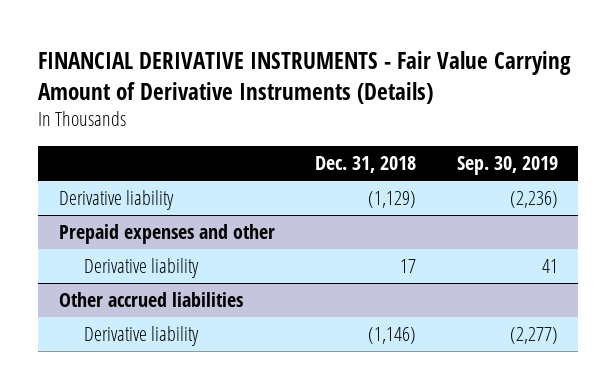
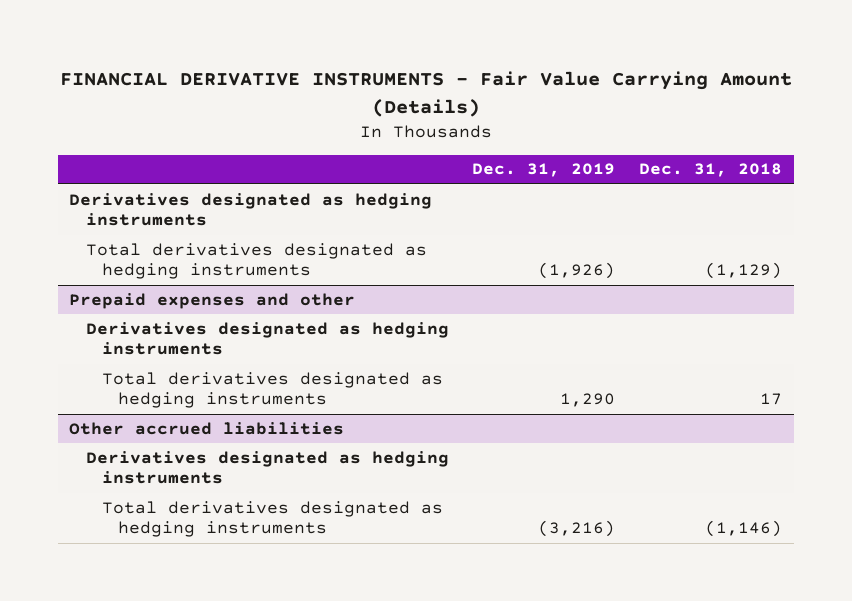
[38,51,572,104] FINANCIAL DERIVATIVE INSTRUMENTS - Fair Value Carrying Amount of Derivative Instruments (Details) -> [59,71,792,117] FINANCIAL DERIVATIVE INSTRUMENTS - Fair Value Carrying Amount (Details)
[456,156,558,176] Sep. 30, 2019 -> none
none -> [472,163,616,178] Dec. 31, 2019
none -> [69,192,433,227] Derivatives designated as hedging instruments
[58,190,174,211] Derivative liability -> [85,242,427,280] Total derivatives designated as hedging instruments
none -> [85,321,449,356] Derivatives designated as hedging instruments
[84,258,200,279] Derivative liability -> [101,371,443,409] Total derivatives designated as hedging instruments
none -> [85,450,449,485] Derivatives designated as hedging instruments
[84,326,200,347] Derivative liability -> [101,500,443,538] Total derivatives designated as hedging instruments

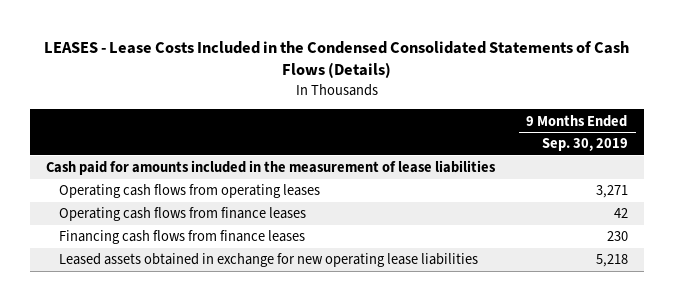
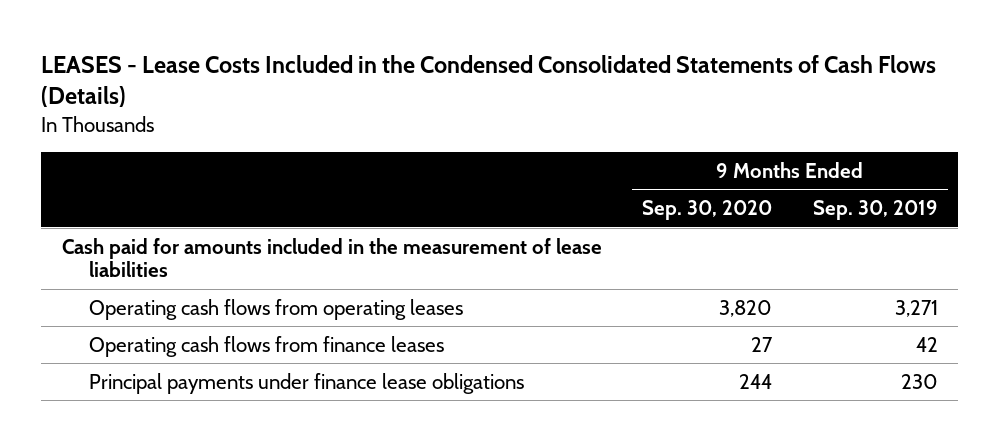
none -> [642,200,773,221] Sep. 30, 2020
[58,253,478,268] Leased assets obtained in exchange for new operating lease liabilities -> none
[58,230,305,245] Financing cash flows from finance leases -> [89,372,525,394] Principal payments under finance lease obligations

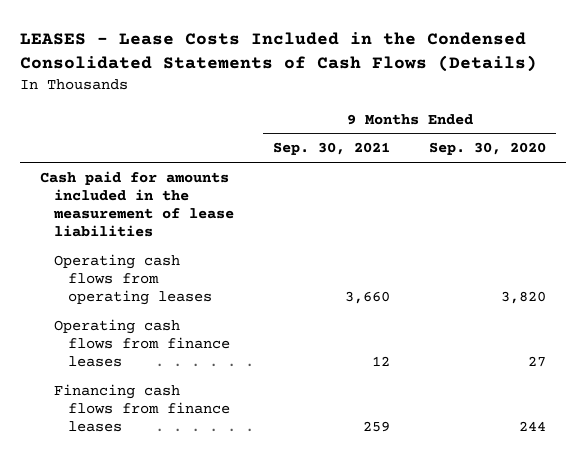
[813,200,939,221] Sep. 30, 2019 -> none
none -> [273,142,391,156] Sep. 30, 2021
[89,372,525,394] Principal payments under finance lease obligations -> [53,383,231,433] Financing cash flows from finance leases

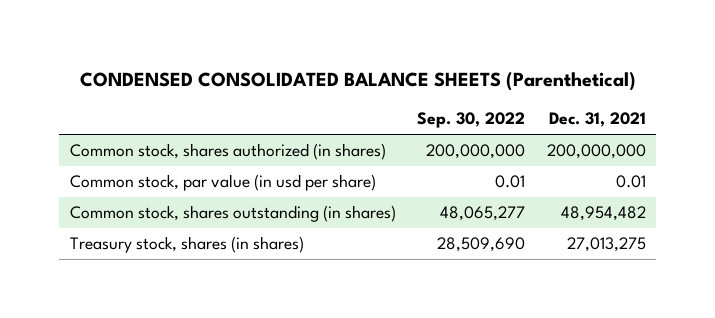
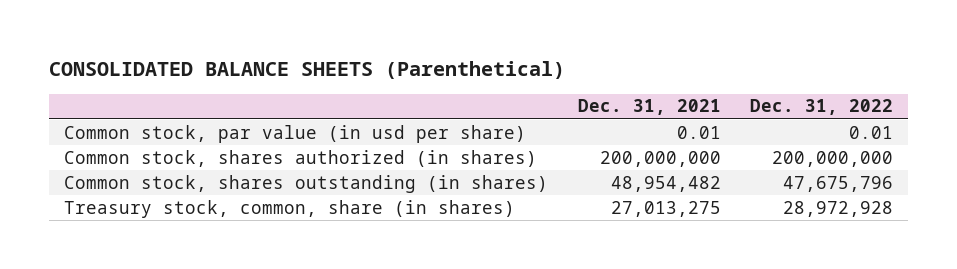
[79,71,636,91] CONDENSED CONSOLIDATED BALANCE SHEETS (Parenthetical) -> [49,61,566,80] CONSOLIDATED BALANCE SHEETS (Parenthetical)
[417,112,526,129] Sep. 30, 2022 -> none
none -> [750,99,894,116] Dec. 31, 2022
[69,143,386,161] Common stock, shares authorized (in shares) -> [64,149,538,167] Common stock, shares authorized (in shares)
[69,236,304,254] Treasury stock, shares (in shares) -> [64,199,516,218] Treasury stock, common, share (in shares)

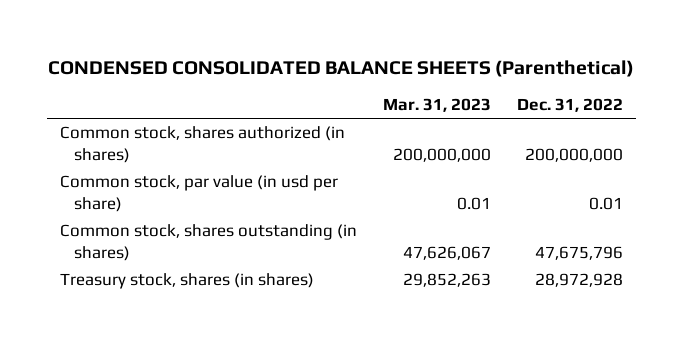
[49,61,566,80] CONSOLIDATED BALANCE SHEETS (Parenthetical) -> [48,59,635,77] CONDENSED CONSOLIDATED BALANCE SHEETS (Parenthetical)
[577,99,721,116] Dec. 31, 2021 -> none
none -> [382,98,491,113] Mar. 31, 2023
[64,124,527,143] Common stock, par value (in usd per share) -> [60,175,339,212] Common stock, par value (in usd per share)
[64,199,516,218] Treasury stock, common, share (in shares) -> [60,273,315,290] Treasury stock, shares (in shares)

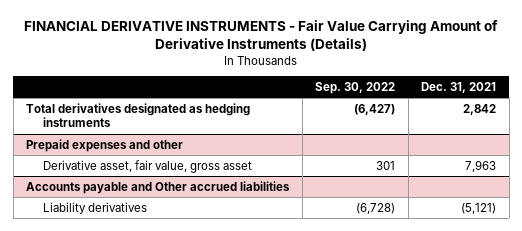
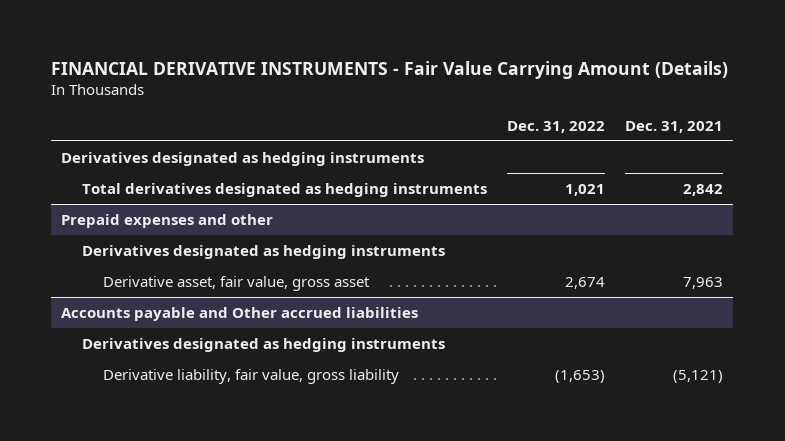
[24,20,499,52] FINANCIAL DERIVATIVE INSTRUMENTS - Fair Value Carrying Amount of Derivative Instruments (Details) -> [51,60,729,79] FINANCIAL DERIVATIVE INSTRUMENTS - Fair Value Carrying Amount (Details)
[315,82,396,95] Sep. 30, 2022 -> none
none -> [507,120,606,133] Dec. 31, 2022
none -> [61,151,425,166] Derivatives designated as hedging instruments
none -> [82,244,446,259] Derivatives designated as hedging instruments
none -> [82,337,446,352] Derivatives designated as hedging instruments
[42,201,147,214] Liability derivatives -> [102,368,399,384] Derivative liability, fair value, gross liability

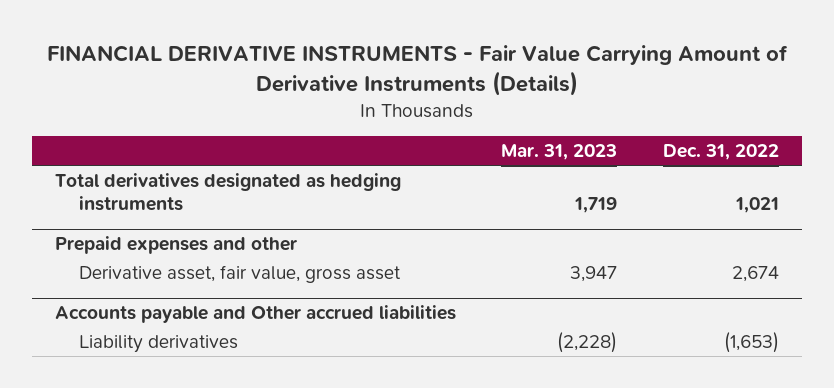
[51,60,729,79] FINANCIAL DERIVATIVE INSTRUMENTS - Fair Value Carrying Amount (Details) -> [46,45,788,97] FINANCIAL DERIVATIVE INSTRUMENTS - Fair Value Carrying Amount of Derivative Instruments (Details)
[625,120,724,133] Dec. 31, 2021 -> none
none -> [501,144,618,161] Mar. 31, 2023
[61,151,425,166] Derivatives designated as hedging instruments -> none
[82,244,446,259] Derivatives designated as hedging instruments -> none
[82,337,446,352] Derivatives designated as hedging instruments -> none
[102,368,399,384] Derivative liability, fair value, gross liability -> [78,335,238,354] Liability derivatives

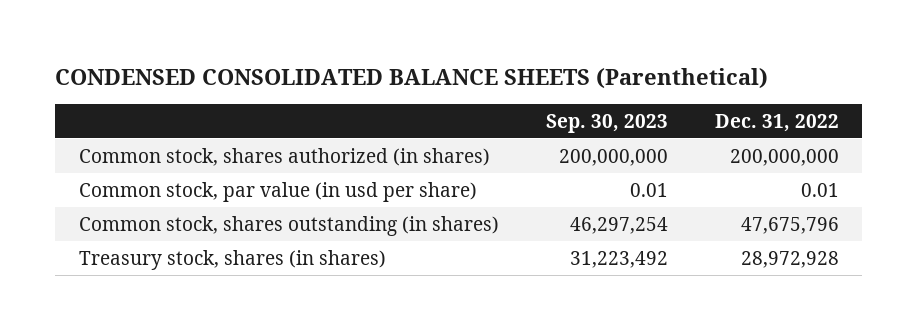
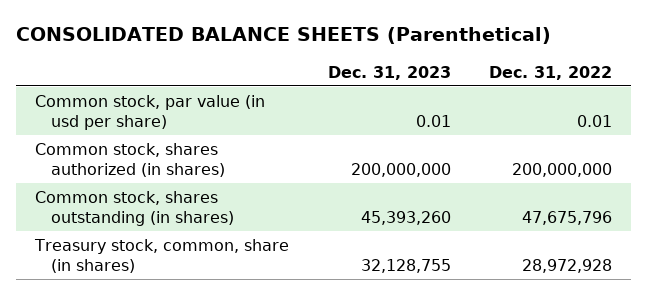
[55,67,769,89] CONDENSED CONSOLIDATED BALANCE SHEETS (Parenthetical) -> [16,27,552,45] CONSOLIDATED BALANCE SHEETS (Parenthetical)
[545,113,668,133] Sep. 30, 2023 -> none
none -> [327,65,451,80] Dec. 31, 2023
[78,147,490,166] Common stock, shares authorized (in shares) -> [35,143,226,177] Common stock, shares authorized (in shares)
[78,249,386,270] Treasury stock, shares (in shares) -> [34,239,290,273] Treasury stock, common, share (in shares)

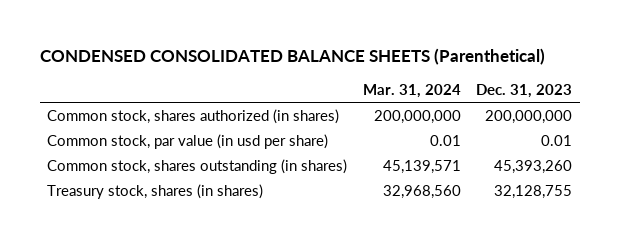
[16,27,552,45] CONSOLIDATED BALANCE SHEETS (Parenthetical) -> [39,48,545,66] CONDENSED CONSOLIDATED BALANCE SHEETS (Parenthetical)
[488,65,612,80] Dec. 31, 2022 -> none
none -> [362,83,461,98] Mar. 31, 2024
[35,95,266,130] Common stock, par value (in usd per share) -> [47,133,329,149] Common stock, par value (in usd per share)
[34,239,290,273] Treasury stock, common, share (in shares) -> [47,183,264,199] Treasury stock, shares (in shares)

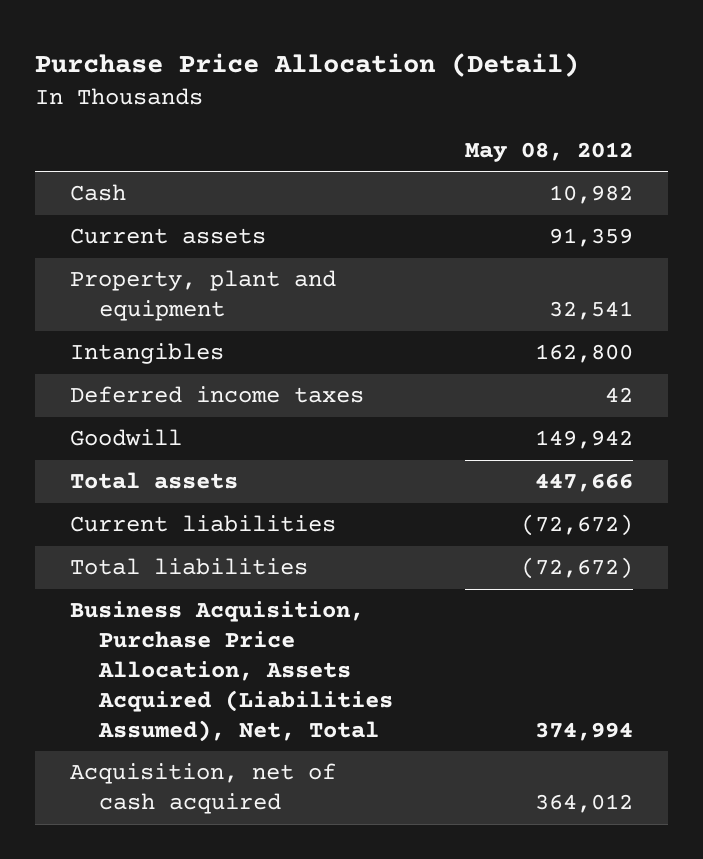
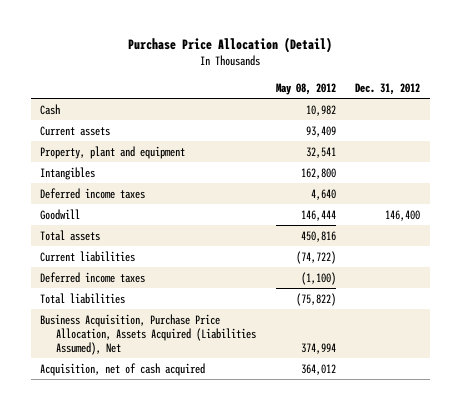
none -> [355,82,421,95] Dec. 31, 2012
[548,228,633,248] 91,359 -> [305,125,336,137] 93,409
[604,387,633,403] 42 -> [310,188,336,200] 4,640
[534,430,633,450] 149,942 -> [300,209,336,221] 146,444
[534,473,633,493] 447,666 -> [300,230,336,242] 450,816
[520,514,633,537] (72,672) -> [295,250,336,264] (74,722)
none -> [40,271,146,283] Deferred income taxes
[520,557,633,580] (72,672) -> [295,292,336,306] (75,822)
[70,601,394,742] Business Acquisition, Purchase Price Allocation, Assets Acquired (Liabilities Assumed), Net, Total -> [40,313,257,355] Business Acquisition, Purchase Price Allocation, Assets Acquired (Liabilities Assumed), Net

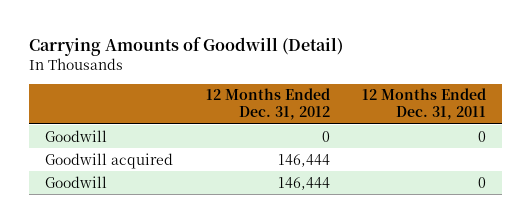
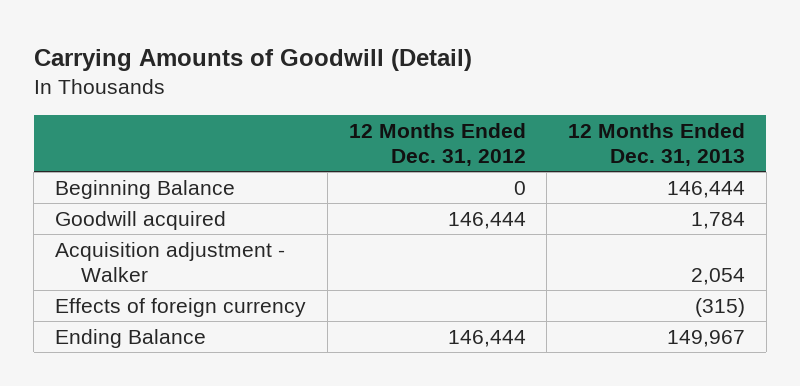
[361,88,486,120] 12 Months Ended Dec. 31, 2011 -> none
none -> [568,123,746,166] 12 Months Ended Dec. 31, 2013
[45,129,108,142] Goodwill -> [55,179,236,199] Beginning Balance
none -> [55,241,286,282] Acquisition adjustment - Walker
none -> [55,297,307,317] Effects of foreign currency
[45,175,108,188] Goodwill -> [55,328,207,348] Ending Balance

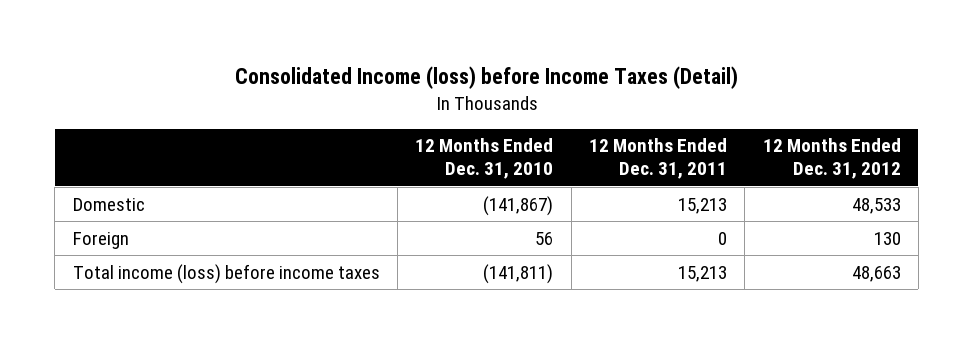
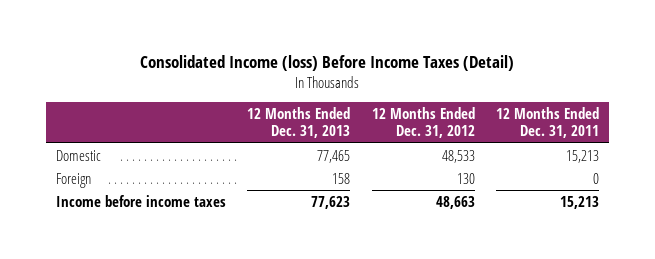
[234,66,738,90] Consolidated Income (loss) before Income Taxes (Detail) -> [140,55,515,72] Consolidated Income (loss) Before Income Taxes (Detail)
[415,138,554,180] 12 Months Ended Dec. 31, 2010 -> none
none -> [247,107,351,139] 12 Months Ended Dec. 31, 2013
[72,263,380,284] Total income (loss) before income taxes -> [56,194,227,207] Income before income taxes

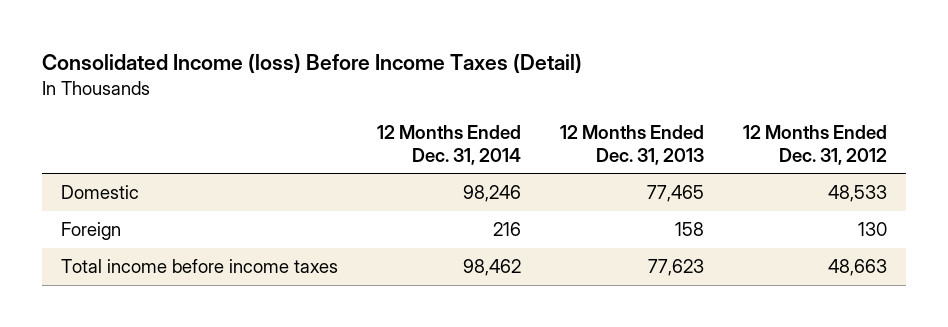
[495,107,599,139] 12 Months Ended Dec. 31, 2011 -> none
none -> [377,125,522,165] 12 Months Ended Dec. 31, 2014
[56,194,227,207] Income before income taxes -> [61,259,339,274] Total income before income taxes

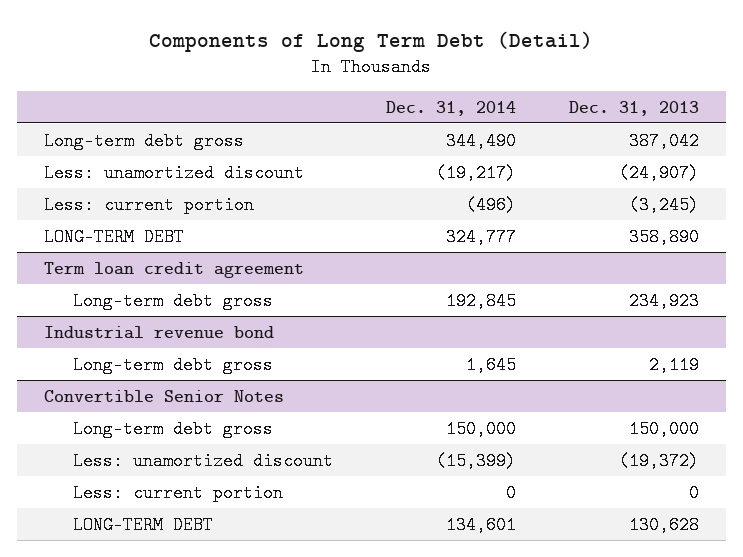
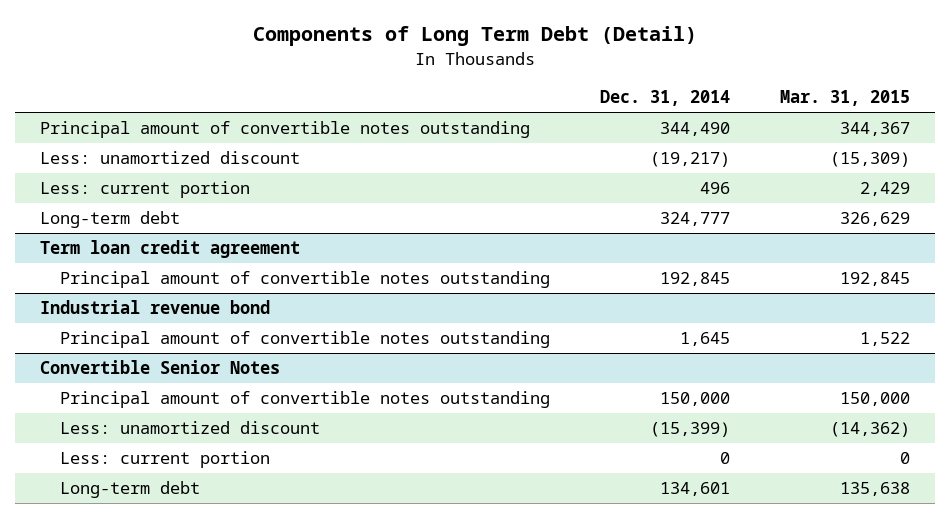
[569,100,700,116] Dec. 31, 2013 -> none
none -> [779,90,910,107] Mar. 31, 2015
[43,131,244,150] Long-term debt gross -> [39,121,530,139] Principal amount of convertible notes outstanding
[466,195,517,214] (496) -> [699,182,730,195] 496
[43,227,184,246] LONG-TERM DEBT -> [39,211,180,229] Long-term debt
[73,291,274,310] Long-term debt gross -> [60,271,551,289] Principal amount of convertible notes outstanding
[73,355,274,374] Long-term debt gross -> [60,331,551,349] Principal amount of convertible notes outstanding
[73,419,274,438] Long-term debt gross -> [60,391,551,409] Principal amount of convertible notes outstanding
[73,515,214,534] LONG-TERM DEBT -> [60,481,201,499] Long-term debt

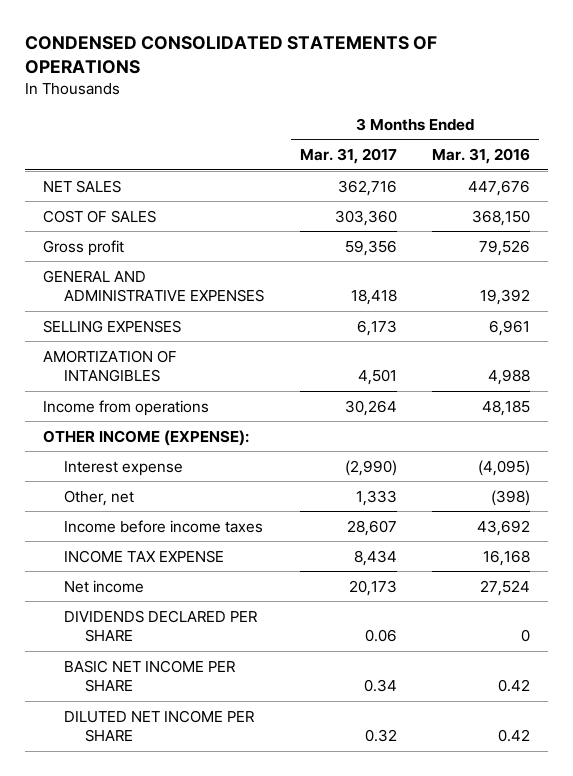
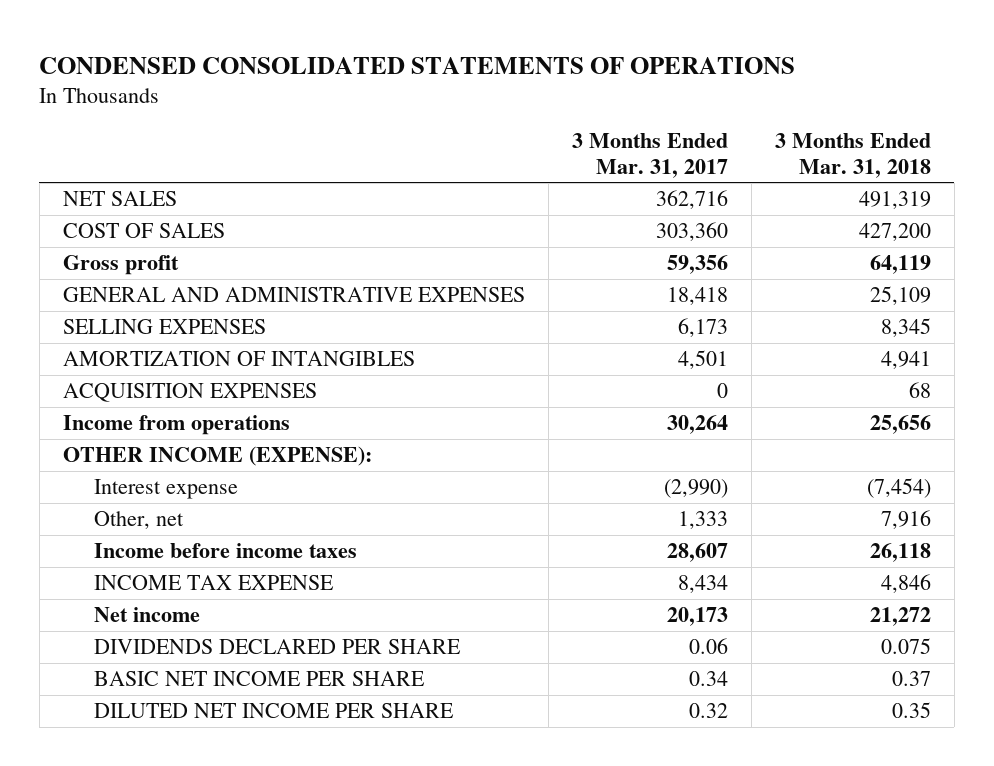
[432,148,531,165] Mar. 31, 2016 -> none
none -> [774,133,931,178] 3 Months Ended Mar. 31, 2018
none -> [62,383,317,403] ACQUISITION EXPENSES

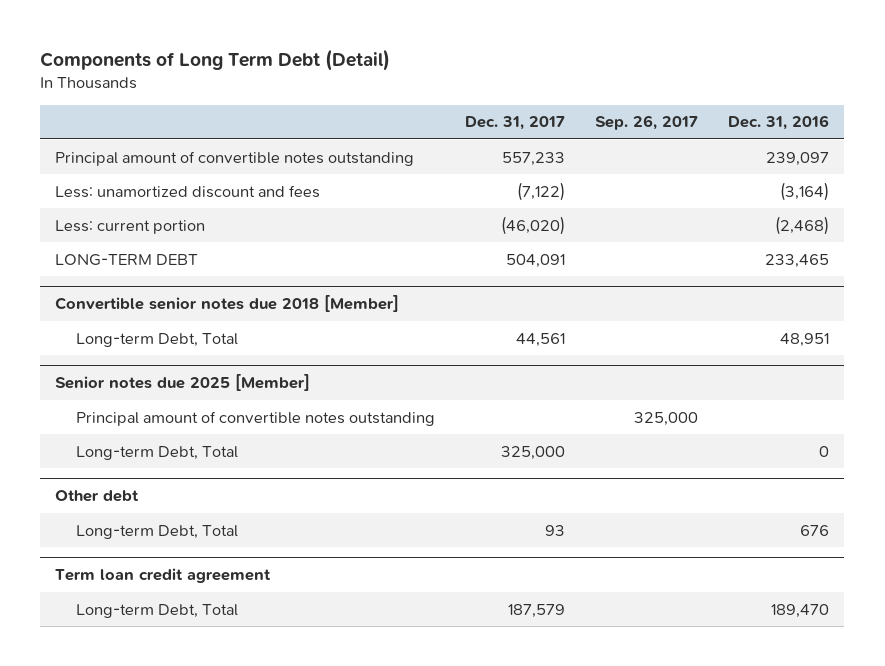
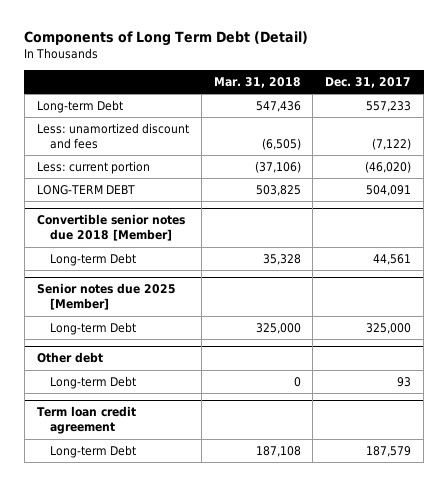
[595,115,699,131] Sep. 26, 2017 -> none
[728,115,830,131] Dec. 31, 2016 -> none
none -> [213,76,301,88] Mar. 31, 2018
[55,150,415,166] Principal amount of convertible notes outstanding -> [36,99,123,113] Long-term Debt
[76,332,239,347] Long-term Debt, Total -> [50,252,137,266] Long-term Debt
[76,410,436,426] Principal amount of convertible notes outstanding -> none
[76,445,239,460] Long-term Debt, Total -> [50,321,137,335] Long-term Debt
[76,524,239,539] Long-term Debt, Total -> [50,375,137,389] Long-term Debt
[76,603,239,618] Long-term Debt, Total -> [50,444,137,458] Long-term Debt

